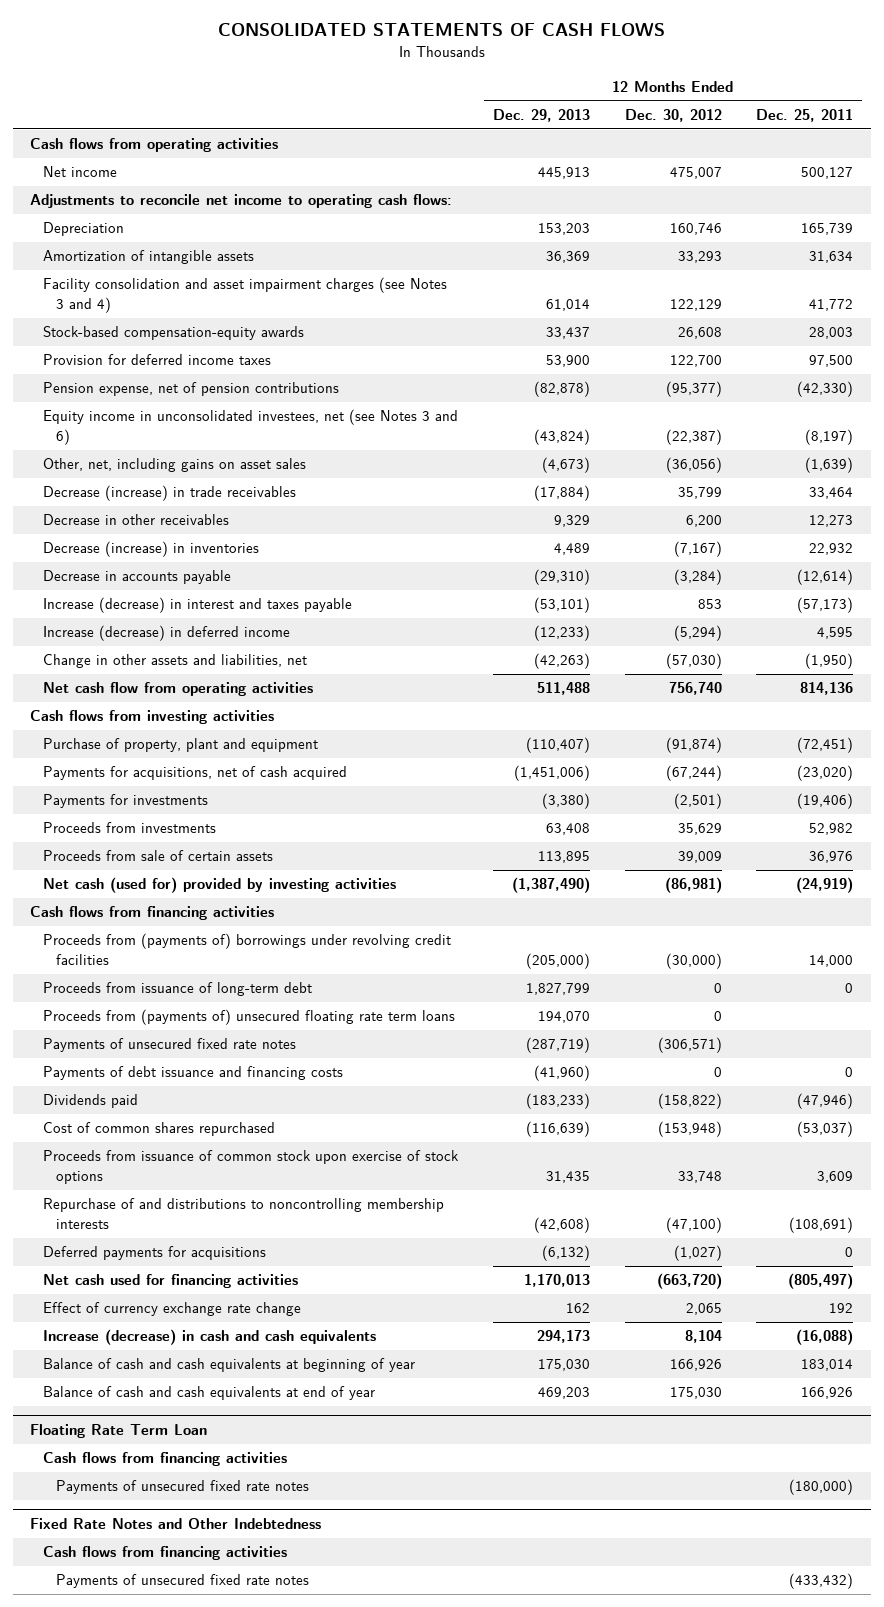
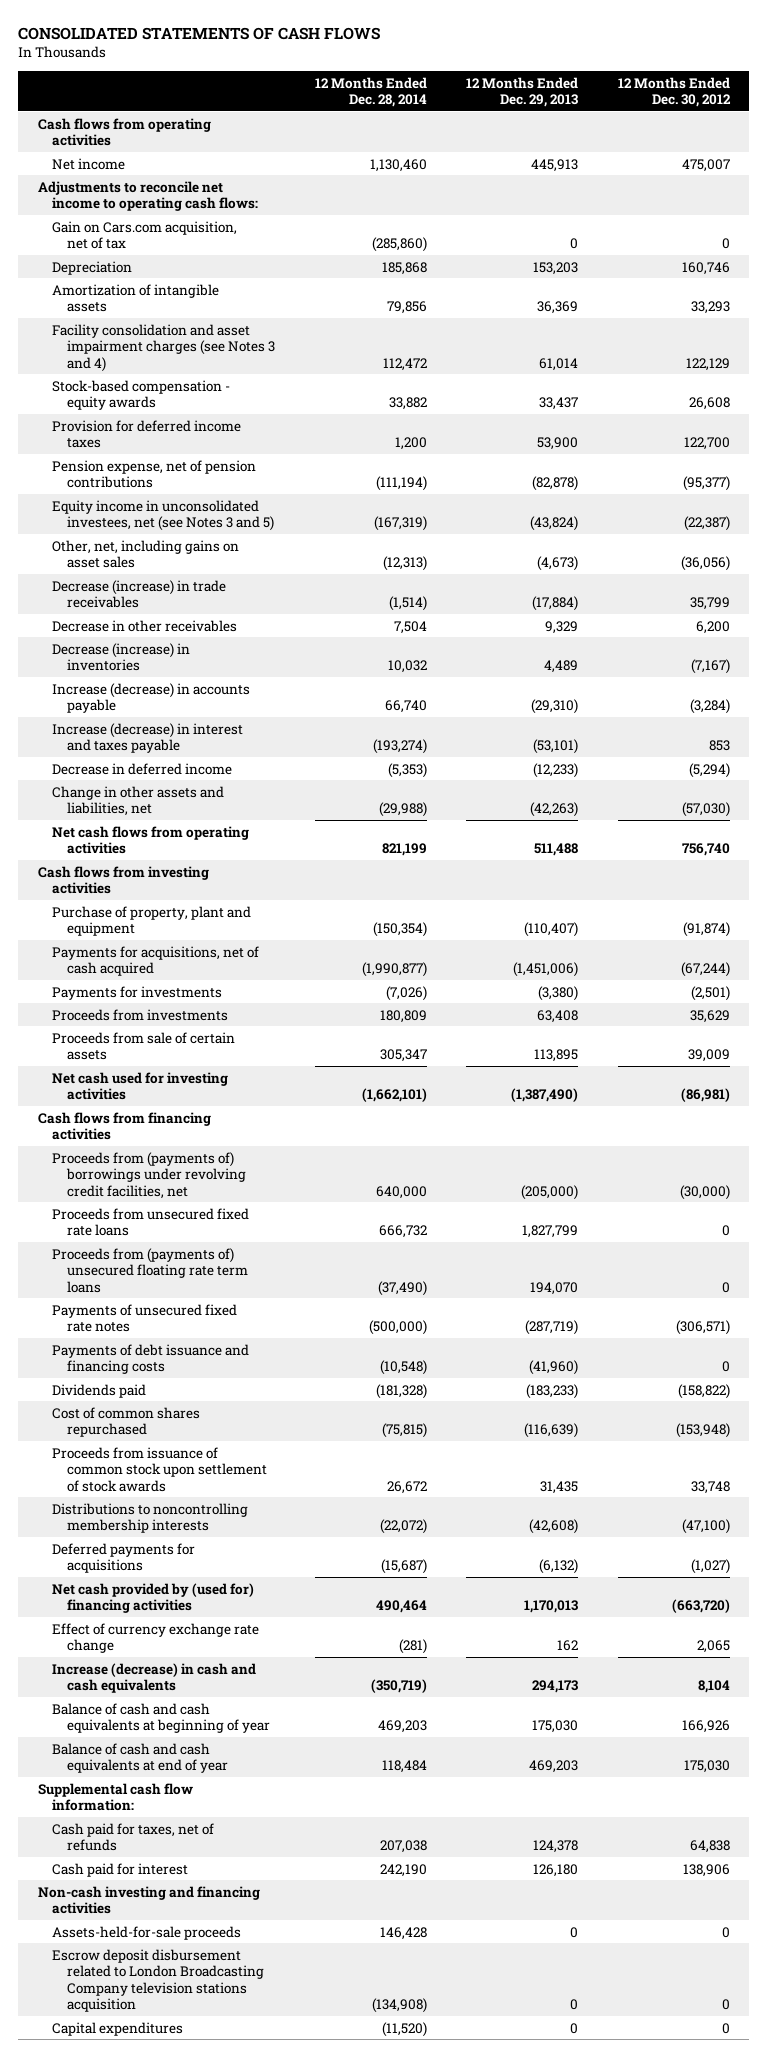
[756,108,854,122] Dec. 25, 2011 -> none
none -> [314,76,427,108] 12 Months Ended Dec. 28, 2014
none -> [52,220,238,250] Gain on Cars.com acquisition, net of tax
[43,326,305,341] Stock-based compensation-equity awards -> [52,379,231,411] Stock-based compensation - equity awards
[43,409,459,446] Equity income in unconsolidated investees, net (see Notes 3 and 6) -> [52,499,275,532] Equity income in unconsolidated investees, net (see Notes 3 and 5)
[43,570,232,585] Decrease in accounts payable -> [52,682,251,714] Increase (decrease) in accounts payable
[43,625,291,642] Increase (decrease) in deferred income -> [52,762,233,775] Decrease in deferred income
[43,682,314,697] Net cash flow from operating activities -> [52,825,250,855] Net cash flows from operating activities
[43,877,397,894] Net cash (used for) provided by investing activities -> [52,1071,229,1101] Net cash used for investing activities
[43,933,452,966] Proceeds from (payments of) borrowings under revolving credit facilities -> [52,1151,247,1199] Proceeds from (payments of) borrowings under revolving credit facilities, net
[43,982,313,997] Proceeds from issuance of long-term debt -> [52,1207,250,1237] Proceeds from unsecured fixed rate loans
[43,1150,460,1185] Proceeds from issuance of common stock upon exercise of stock options -> [52,1446,268,1492] Proceeds from issuance of common stock upon settlement of stock awards
[43,1198,445,1230] Repurchase of and distributions to noncontrolling membership interests -> [52,1502,249,1534] Distributions to noncontrolling membership interests
[43,1274,299,1289] Net cash used for financing activities -> [52,1582,255,1614] Net cash provided by (used for) financing activities
[30,1424,208,1439] Floating Rate Term Loan -> none
[43,1452,288,1467] Cash flows from financing activities -> none
[56,1480,310,1495] Payments of unsecured fixed rate notes -> none
[30,1518,322,1530] Fixed Rate Notes and Other Indebtedness -> none
[43,1546,288,1561] Cash flows from financing activities -> none
[56,1574,310,1589] Payments of unsecured fixed rate notes -> none
none -> [37,1782,193,1812] Supplemental cash flow information:
none -> [52,1822,215,1852] Cash paid for taxes, net of refunds
none -> [52,1862,189,1877] Cash paid for interest
none -> [37,1885,260,1915] Non-cash investing and financing activities
none -> [52,1925,242,1940] Assets-held-for-sale proceeds
none -> [52,1948,265,2012] Escrow deposit disbursement related to London Broadcasting Company television stations acquisition
none -> [52,2021,184,2036] Capital expenditures

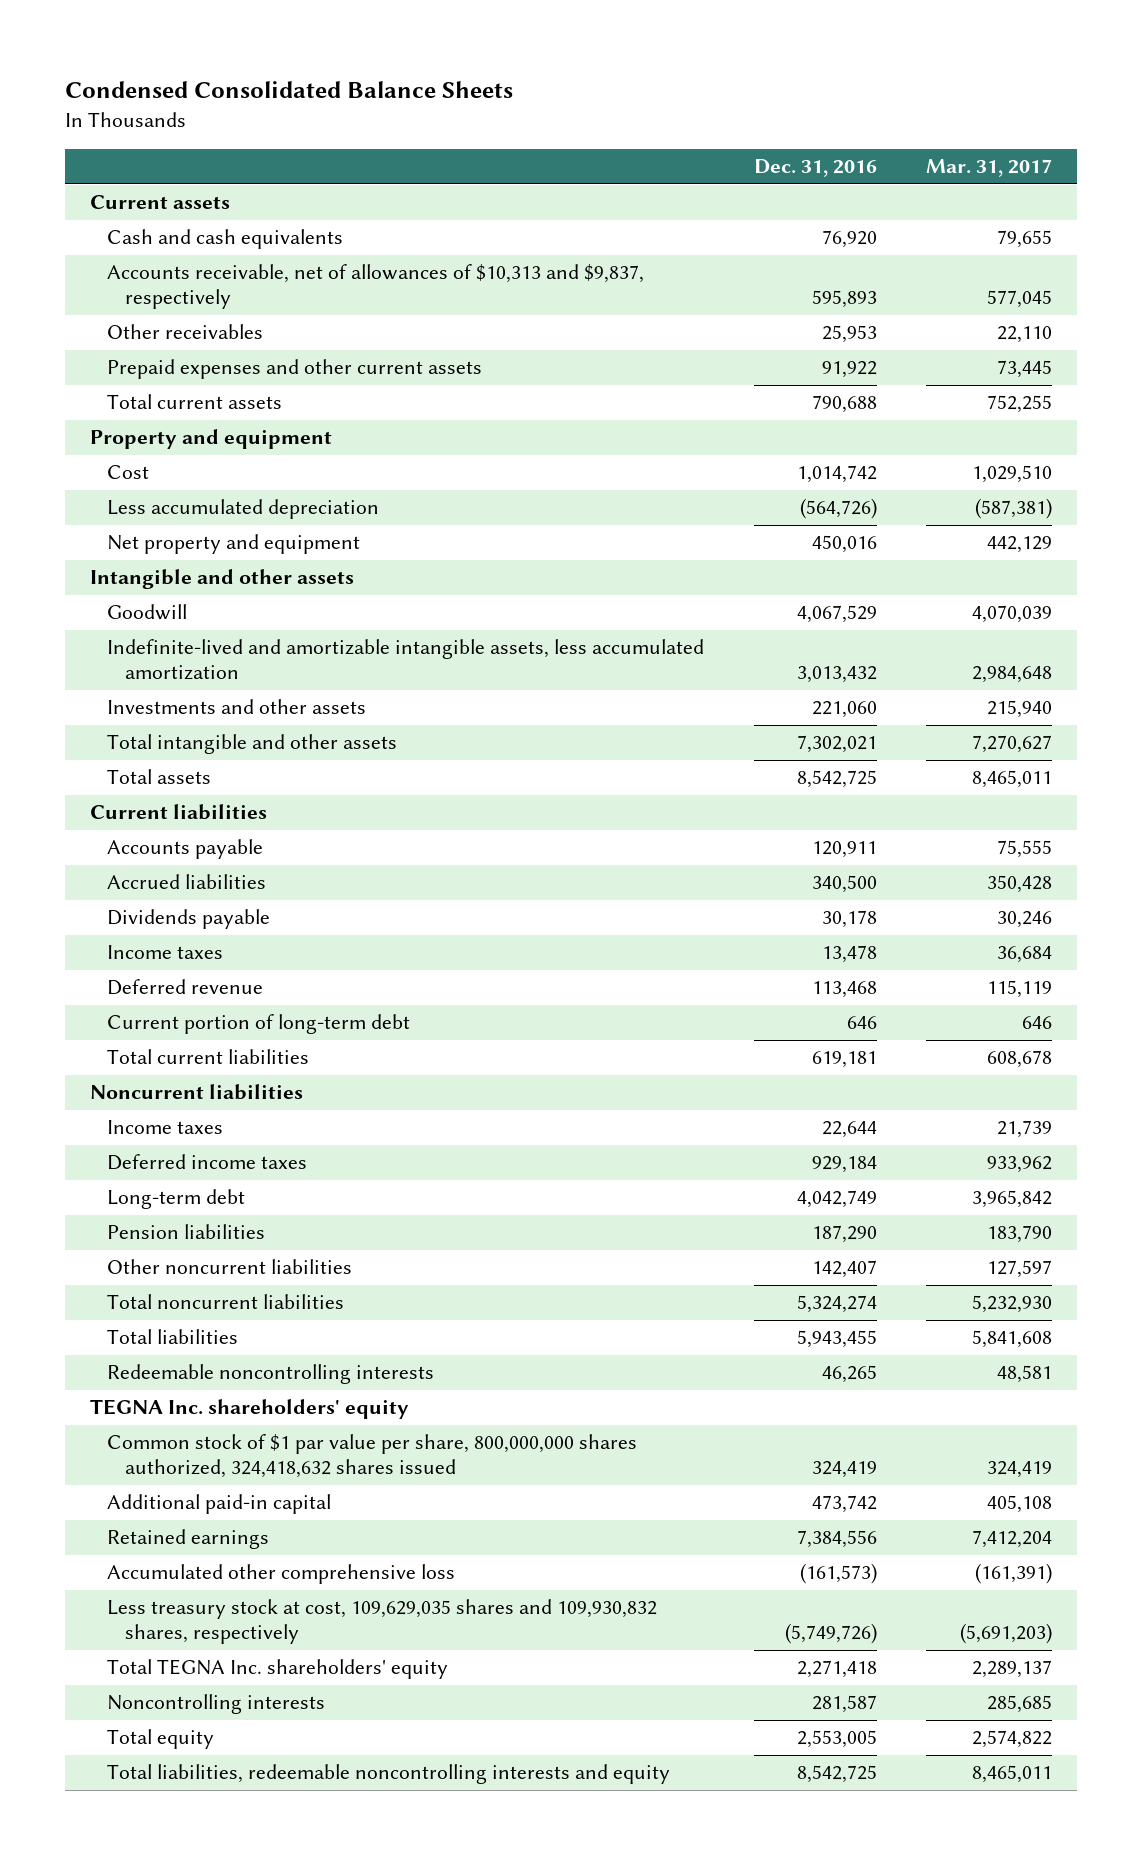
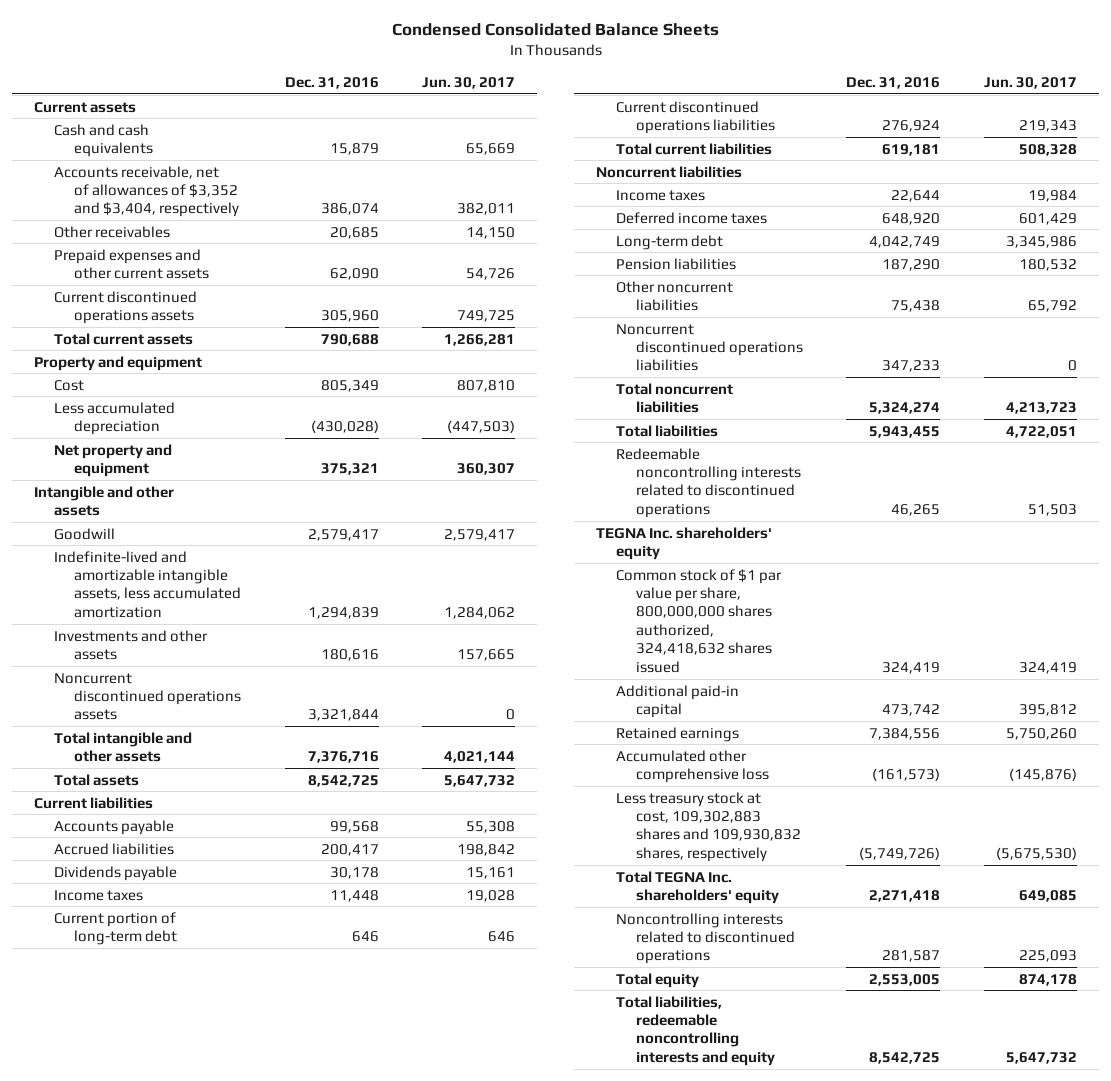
[926,159,1053,178] Mar. 31, 2017 -> none
none -> [422,76,516,89] Jun. 30, 2017
[821,230,877,249] 76,920 -> [329,143,379,156] 15,879
[107,264,645,310] Accounts receivable, net of allowances of $10,313 and $9,837, respectively -> [54,165,240,218] Accounts receivable, net of allowances of $3,352 and $3,404, respectively
[811,290,877,309] 595,893 -> [320,203,379,216] 386,074
[821,325,877,344] 25,953 -> [329,226,379,239] 20,685
[821,361,877,379] 91,922 -> [329,268,379,281] 62,090
none -> [54,290,198,325] Current discontinued operations assets
[796,465,877,484] 1,014,742 -> [320,379,379,392] 805,349
[799,498,877,520] (564,726) -> [310,420,379,434] (430,028)
[811,535,877,554] 450,016 -> [320,463,379,476] 375,321
[796,605,877,624] 4,067,529 -> [307,528,379,541] 2,579,417
[796,666,877,684] 3,013,432 -> [307,606,379,619] 1,294,839
[811,701,877,719] 221,060 -> [320,649,379,662] 180,616
none -> [54,672,242,721] Noncurrent discontinued operations assets
[796,735,877,754] 7,302,021 -> [307,751,379,764] 7,376,716
[811,841,877,859] 120,911 -> [329,820,379,833] 99,568
[811,875,877,894] 340,500 -> [320,843,379,856] 200,417
[107,979,264,996] Deferred revenue -> none
[821,945,877,964] 13,478 -> [329,889,379,902] 11,448
none -> [615,100,775,135] Current discontinued operations liabilities
[811,1156,877,1174] 929,184 -> [882,212,941,225] 648,920
[811,1260,877,1279] 142,407 -> [891,300,941,313] 75,438
none -> [615,323,803,372] Noncurrent discontinued operations liabilities
[107,1364,435,1385] Redeemable noncontrolling interests -> [615,447,801,518] Redeemable noncontrolling interests related to discontinued operations
[107,1599,658,1645] Less treasury stock at cost, 109,629,035 shares and 109,930,832 shares, respectively -> [615,791,801,862] Less treasury stock at cost, 109,302,883 shares and 109,930,832 shares, respectively
[107,1694,326,1715] Noncontrolling interests -> [615,912,795,965] Noncontrolling interests related to discontinued operations

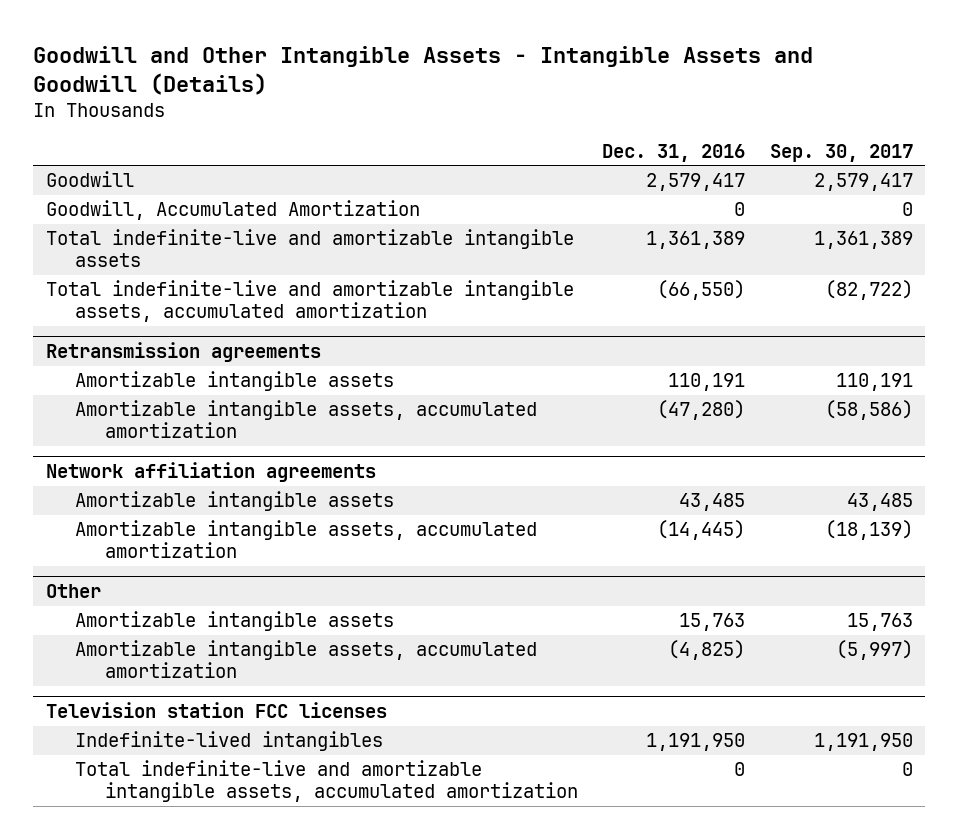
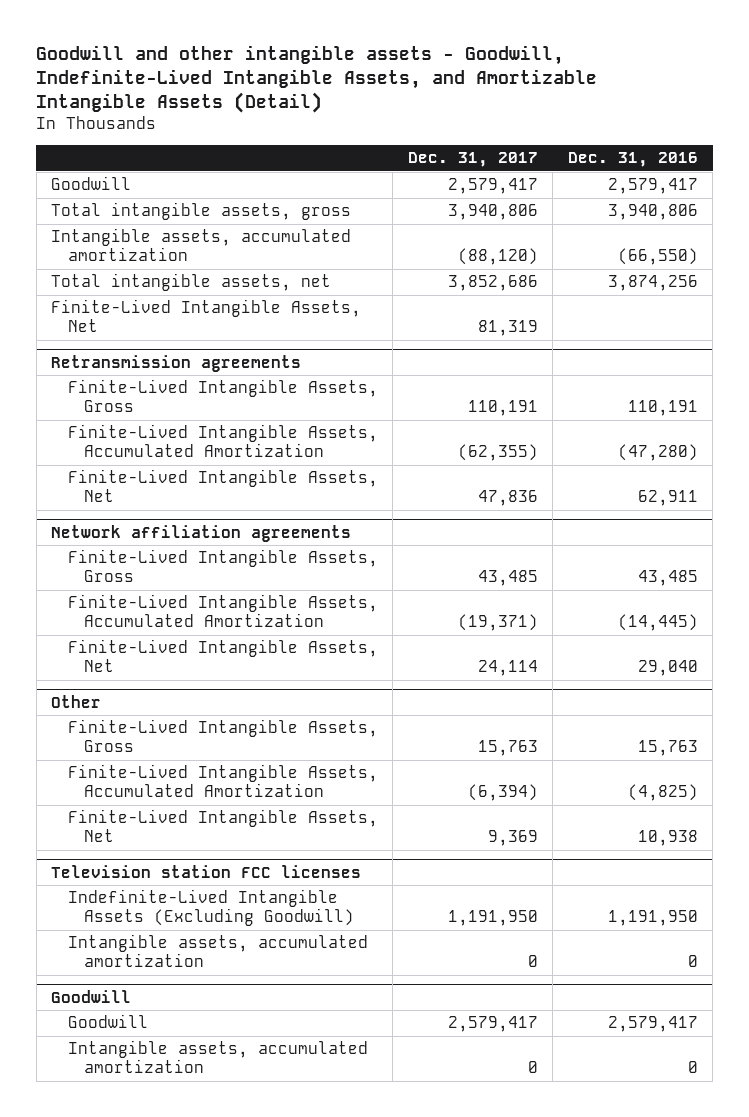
[33,45,814,95] Goodwill and Other Intangible Assets - Intangible Assets and Goodwill (Details) -> [36,45,598,114] Goodwill and other intangible assets - Goodwill, Indefinite-Lived Intangible Assets, and Amortizable Intangible Assets (Detail)
[770,143,914,162] Sep. 30, 2017 -> none
none -> [407,152,538,168] Dec. 31, 2017
[45,200,420,221] Goodwill, Accumulated Amortization -> none
[45,229,574,268] Total indefinite-live and amortizable intangible assets -> none
none -> [51,202,352,221] Total intangible assets, gross
[45,280,574,323] Total indefinite-live and amortizable intangible assets, accumulated amortization -> [51,228,352,262] Intangible assets, accumulated amortization
none -> [51,273,332,292] Total intangible assets, net
none -> [51,299,362,333] Finite-Lived Intangible Assets, Net
[75,371,395,392] Amortizable intangible assets -> [67,379,378,413] Finite-Lived Intangible Assets, Gross
[75,400,538,439] Amortizable intangible assets, accumulated amortization -> [67,424,378,458] Finite-Lived Intangible Assets, Accumulated Amortization
none -> [67,469,378,503] Finite-Lived Intangible Assets, Net
[75,491,395,512] Amortizable intangible assets -> [67,549,378,583] Finite-Lived Intangible Assets, Gross
[75,520,538,559] Amortizable intangible assets, accumulated amortization -> [67,594,378,628] Finite-Lived Intangible Assets, Accumulated Amortization
none -> [67,639,378,673] Finite-Lived Intangible Assets, Net
[75,611,395,632] Amortizable intangible assets -> [67,719,378,753] Finite-Lived Intangible Assets, Gross
[75,640,538,679] Amortizable intangible assets, accumulated amortization -> [67,764,378,798] Finite-Lived Intangible Assets, Accumulated Amortization
none -> [67,809,378,843] Finite-Lived Intangible Assets, Net
[75,731,384,752] Indefinite-lived intangibles -> [67,889,355,927] Indefinite-Lived Intangible Assets (Excluding Goodwill)
[75,760,578,803] Total indefinite-live and amortizable intangible assets, accumulated amortization -> [67,934,368,968] Intangible assets, accumulated amortization
none -> [51,989,132,1003] Goodwill
none -> [67,1014,148,1029] Goodwill
none -> [67,1040,368,1074] Intangible assets, accumulated amortization

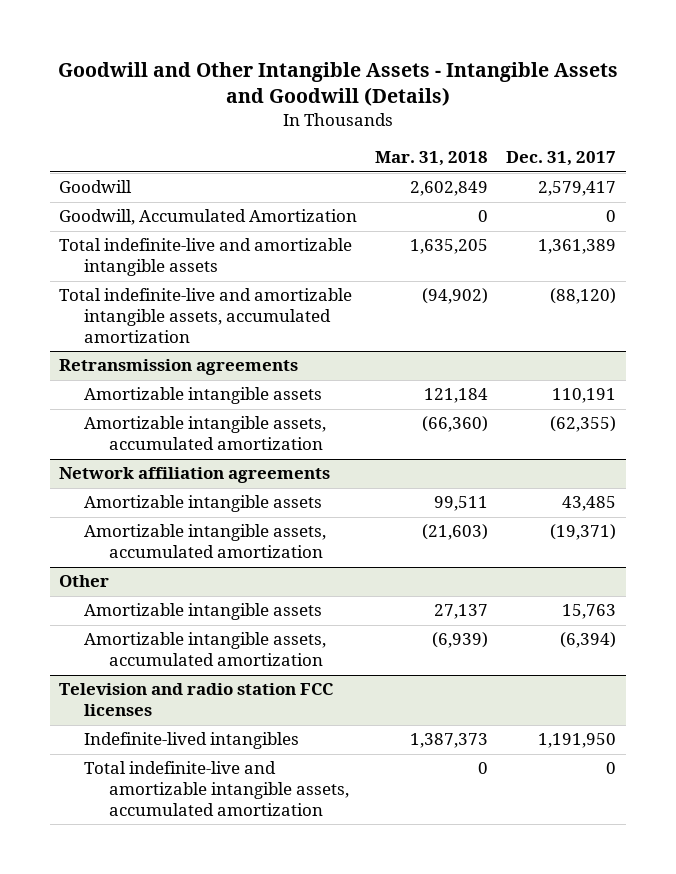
[36,45,598,114] Goodwill and other intangible assets - Goodwill, Indefinite-Lived Intangible Assets, and Amortizable Intangible Assets (Detail) -> [57,61,618,107] Goodwill and Other Intangible Assets - Intangible Assets and Goodwill (Details)
[567,152,698,168] Dec. 31, 2016 -> none
none -> [375,151,489,167] Mar. 31, 2018
[51,202,352,221] Total intangible assets, gross -> none
[51,273,332,292] Total intangible assets, net -> none
[51,299,362,333] Finite-Lived Intangible Assets, Net -> none
none -> [59,209,358,226] Goodwill, Accumulated Amortization
none -> [59,238,353,277] Total indefinite-live and amortizable intangible assets
[51,228,352,262] Intangible assets, accumulated amortization -> [59,288,353,344] Total indefinite-live and amortizable intangible assets, accumulated amortization
[67,469,378,503] Finite-Lived Intangible Assets, Net -> none
[67,379,378,413] Finite-Lived Intangible Assets, Gross -> [83,387,322,405] Amortizable intangible assets
[67,424,378,458] Finite-Lived Intangible Assets, Accumulated Amortization -> [83,416,326,451] Amortizable intangible assets, accumulated amortization
[67,639,378,673] Finite-Lived Intangible Assets, Net -> none
[67,549,378,583] Finite-Lived Intangible Assets, Gross -> [83,495,322,513] Amortizable intangible assets
[67,594,378,628] Finite-Lived Intangible Assets, Accumulated Amortization -> [83,524,326,559] Amortizable intangible assets, accumulated amortization
[67,809,378,843] Finite-Lived Intangible Assets, Net -> none
[51,989,132,1003] Goodwill -> none
[67,1014,148,1029] Goodwill -> none
[67,1040,368,1074] Intangible assets, accumulated amortization -> none
[67,719,378,753] Finite-Lived Intangible Assets, Gross -> [83,603,322,621] Amortizable intangible assets
[67,764,378,798] Finite-Lived Intangible Assets, Accumulated Amortization -> [83,632,326,667] Amortizable intangible assets, accumulated amortization
[51,864,362,878] Television station FCC licenses -> [59,683,334,717] Television and radio station FCC licenses
[67,889,355,927] Indefinite-Lived Intangible Assets (Excluding Goodwill) -> [83,732,299,750] Indefinite-lived intangibles
[67,934,368,968] Intangible assets, accumulated amortization -> [83,761,349,817] Total indefinite-live and amortizable intangible assets, accumulated amortization

